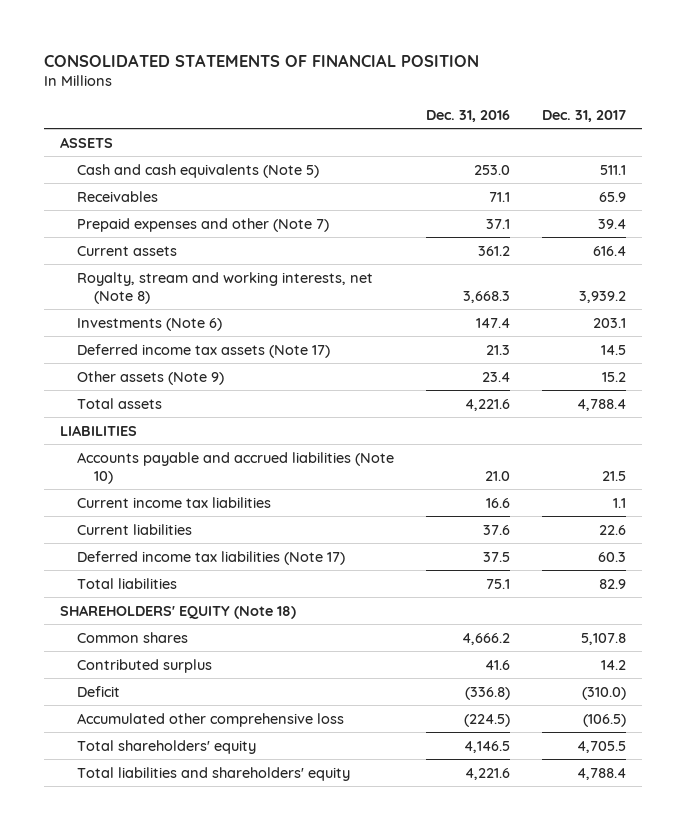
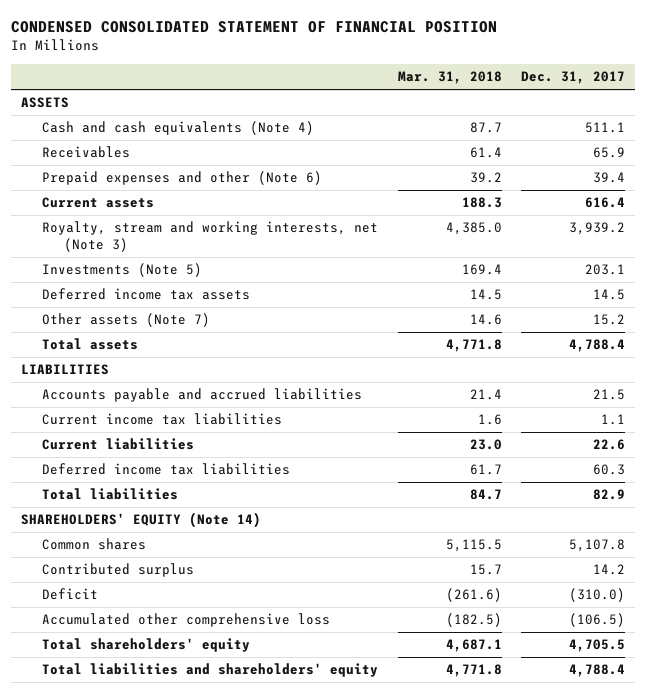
[44,53,480,67] CONSOLIDATED STATEMENTS OF FINANCIAL POSITION -> [10,20,497,33] CONDENSED CONSOLIDATED STATEMENT OF FINANCIAL POSITION
[426,109,511,122] Dec. 31, 2016 -> none
none -> [397,71,502,85] Mar. 31, 2018
[77,163,320,178] Cash and cash equivalents (Note 5) -> [42,121,315,136] Cash and cash equivalents (Note 4)
[77,217,330,232] Prepaid expenses and other (Note 7) -> [42,171,323,186] Prepaid expenses and other (Note 6)
[77,271,374,304] Royalty, stream and working interests, net (Note 8) -> [42,221,379,253] Royalty, stream and working interests, net (Note 3)
[77,317,223,331] Investments (Note 6) -> [42,263,203,278] Investments (Note 5)
[77,343,331,358] Deferred income tax assets (Note 17) -> [42,288,251,301] Deferred income tax assets
[77,370,225,385] Other assets (Note 9) -> [42,313,211,328] Other assets (Note 7)
[77,451,395,484] Accounts payable and accrued liabilities (Note 10) -> [42,388,363,403] Accounts payable and accrued liabilities
[77,550,346,565] Deferred income tax liabilities (Note 17) -> [42,463,291,476] Deferred income tax liabilities
[60,604,297,619] SHAREHOLDERS' EQUITY (Note 18) -> [20,512,261,529] SHAREHOLDERS' EQUITY (Note 14)

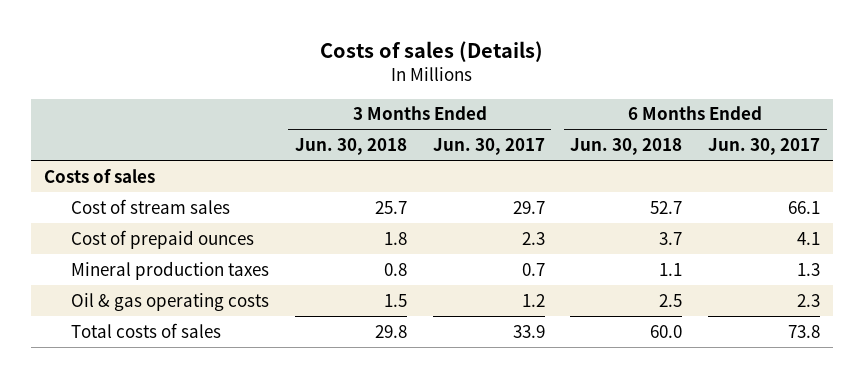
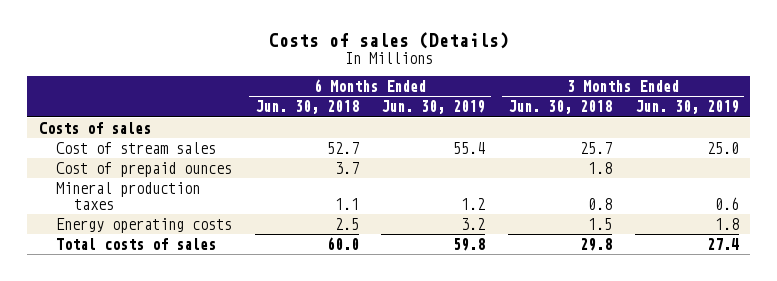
[432,138,545,156] Jun. 30, 2017 -> none
[708,138,821,156] Jun. 30, 2017 -> none
none -> [381,100,486,115] Jun. 30, 2019
none -> [634,100,739,115] Jun. 30, 2019
[70,292,269,311] Oil & gas operating costs -> [56,217,233,233] Energy operating costs

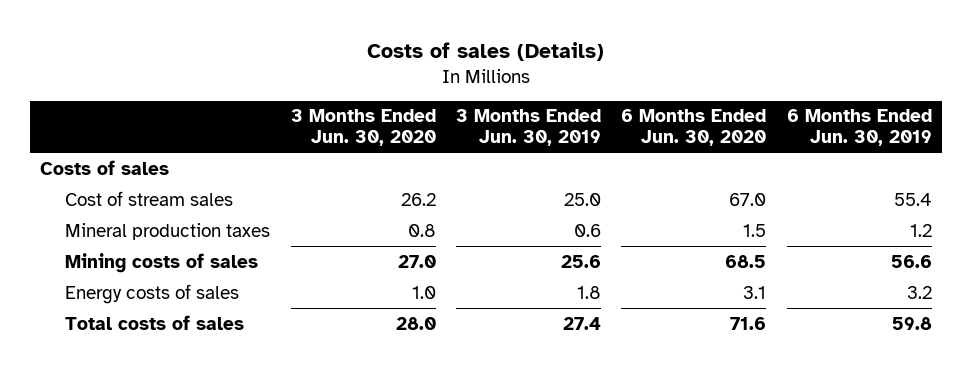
[254,100,359,115] Jun. 30, 2018 -> none
[507,100,612,115] Jun. 30, 2018 -> none
none -> [290,109,436,147] 3 Months Ended Jun. 30, 2020
none -> [621,109,767,147] 6 Months Ended Jun. 30, 2020
[56,161,233,177] Cost of prepaid ounces -> none
none -> [65,252,259,273] Mining costs of sales
[56,217,233,233] Energy operating costs -> [65,283,240,304] Energy costs of sales

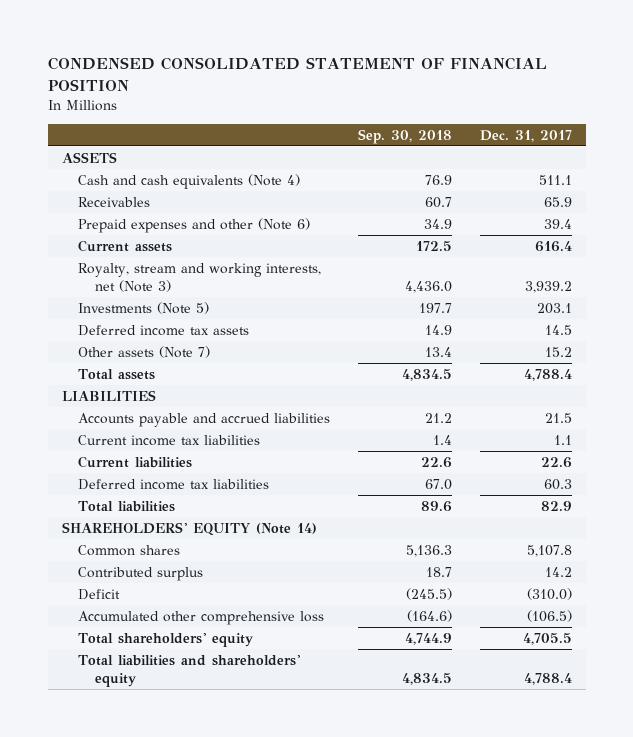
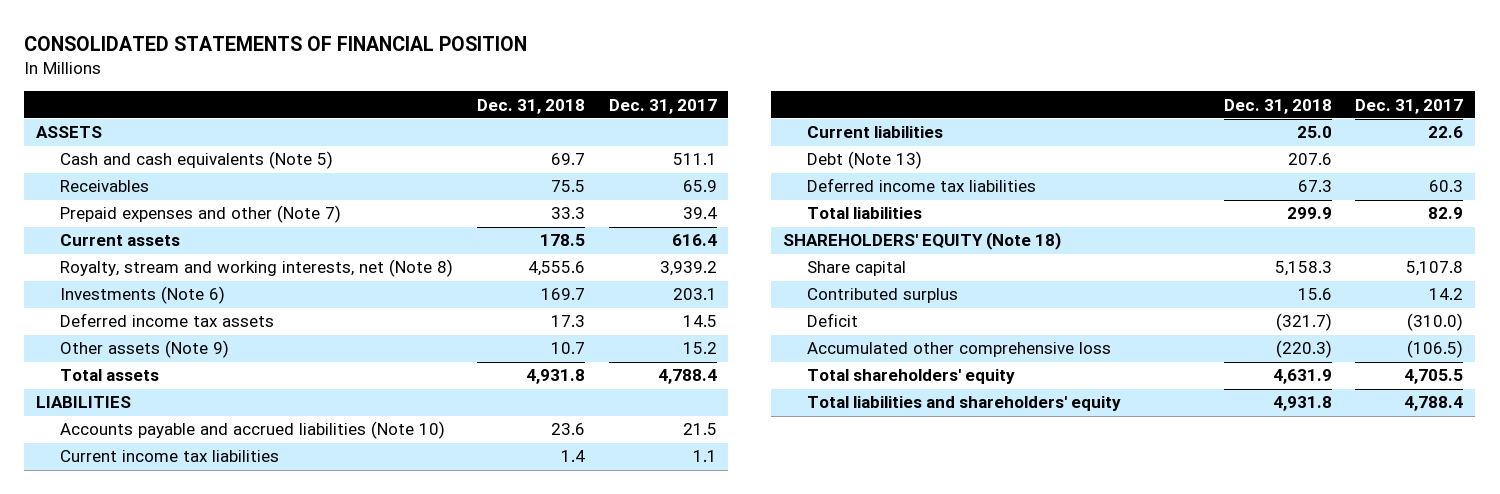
[47,57,547,92] CONDENSED CONSOLIDATED STATEMENT OF FINANCIAL POSITION -> [24,35,528,51] CONSOLIDATED STATEMENTS OF FINANCIAL POSITION
[357,128,452,144] Sep. 30, 2018 -> none
none -> [476,98,585,114] Dec. 31, 2018
[78,173,301,189] Cash and cash equivalents (Note 4) -> [60,151,334,170] Cash and cash equivalents (Note 5)
[78,217,311,233] Prepaid expenses and other (Note 6) -> [60,205,342,224] Prepaid expenses and other (Note 7)
[78,262,322,292] Royalty, stream and working interests, net (Note 3) -> [60,259,454,278] Royalty, stream and working interests, net (Note 8)
[78,301,210,314] Investments (Note 5) -> [60,286,226,305] Investments (Note 6)
[78,345,211,358] Other assets (Note 7) -> [60,340,230,359] Other assets (Note 9)
[78,412,331,427] Accounts payable and accrued liabilities -> [60,421,446,440] Accounts payable and accrued liabilities (Note 10)
none -> [807,151,923,170] Debt (Note 13)
[61,521,317,536] SHAREHOLDERS' EQUITY (Note 14) -> [783,232,1062,251] SHAREHOLDERS' EQUITY (Note 18)
[78,544,181,556] Common shares -> [807,261,907,277] Share capital

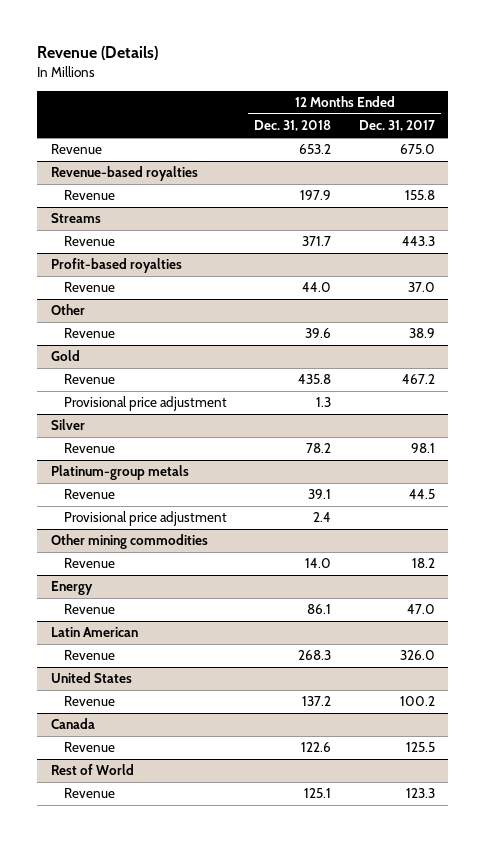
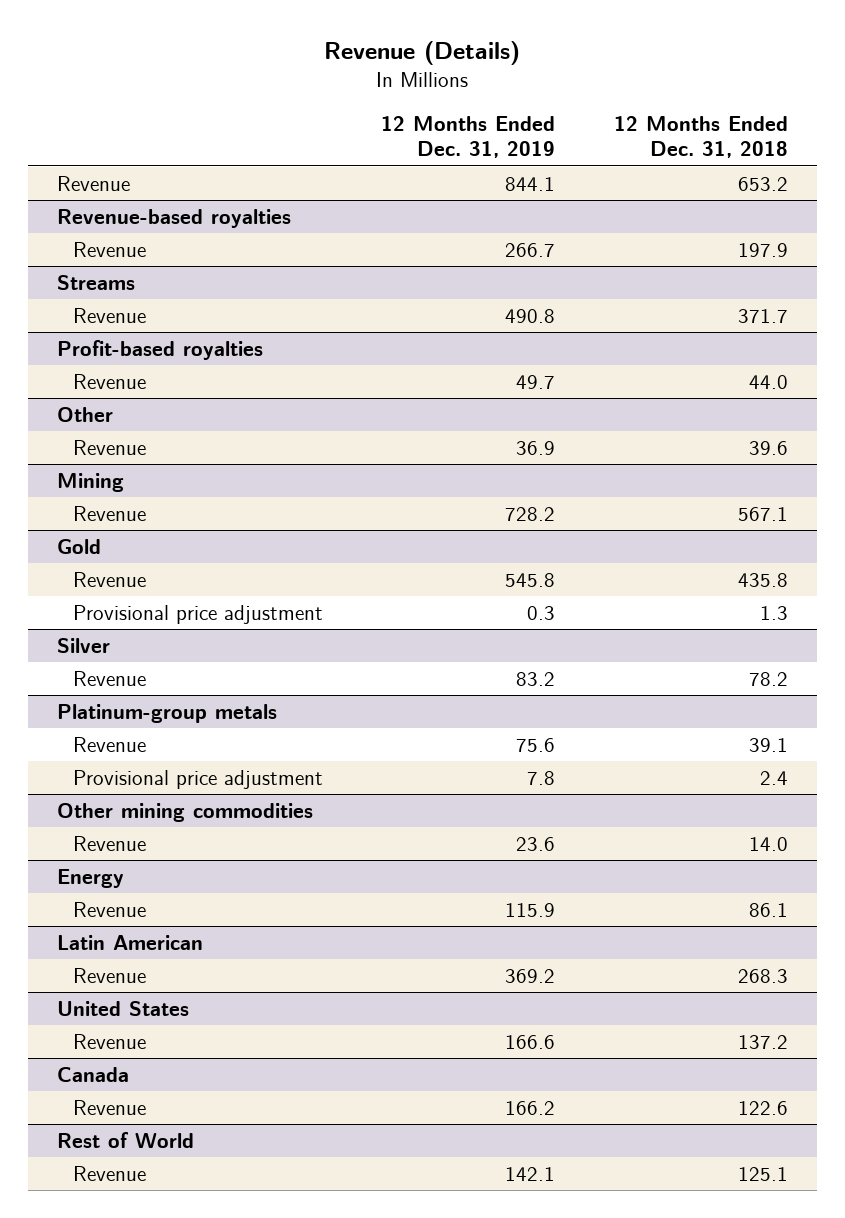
[358,120,435,132] Dec. 31, 2017 -> none
none -> [381,115,556,159] 12 Months Ended Dec. 31, 2019
none -> [57,472,125,492] Mining
none -> [72,505,146,521] Revenue

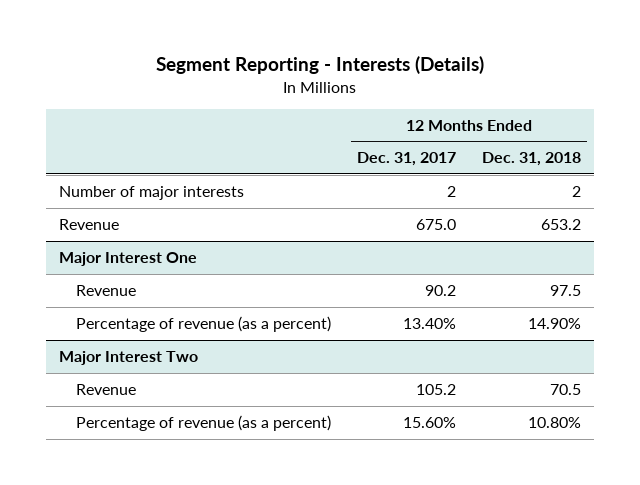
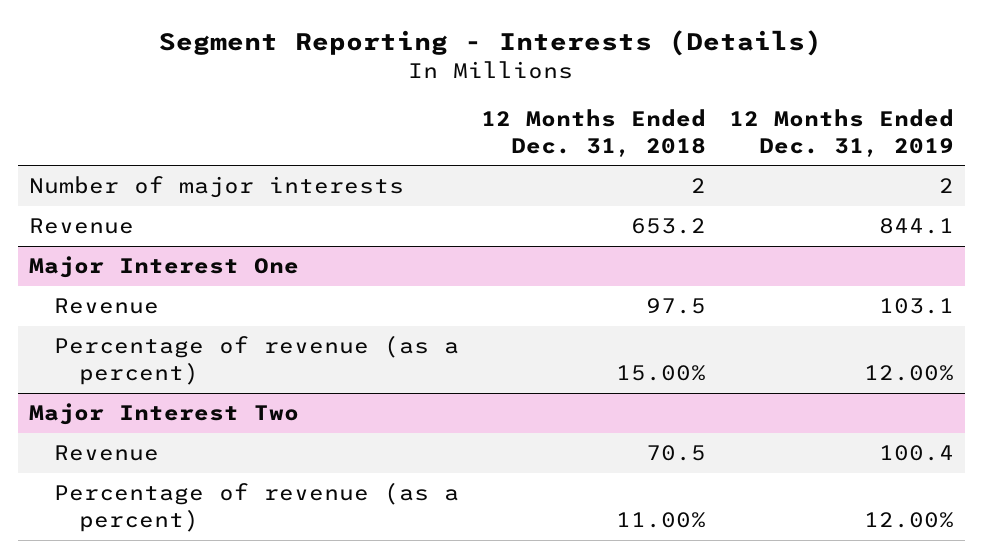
[357,152,457,167] Dec. 31, 2017 -> none
none -> [729,108,955,157] 12 Months Ended Dec. 31, 2019
[527,318,581,330] 14.90% -> [616,365,707,382] 15.00%
[527,417,581,429] 10.80% -> [616,512,707,529] 11.00%

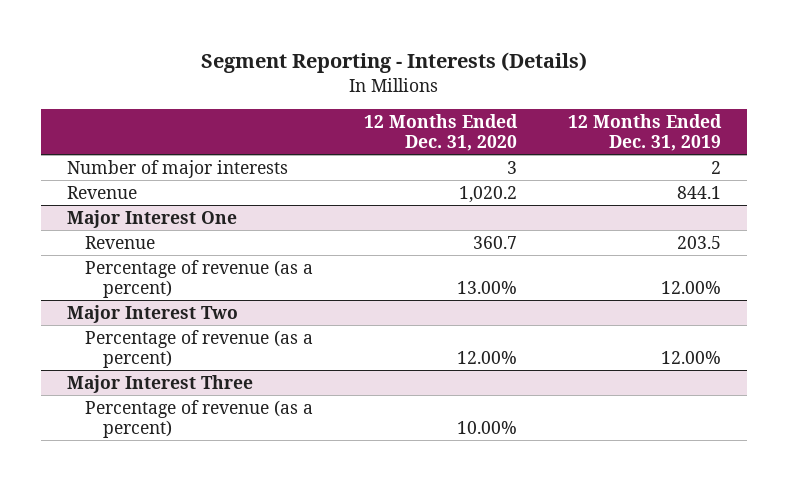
[481,108,707,157] 12 Months Ended Dec. 31, 2018 -> none
none -> [364,113,519,151] 12 Months Ended Dec. 31, 2020
[879,298,955,315] 103.1 -> [677,235,722,249] 203.5
[53,445,159,462] Revenue -> none
none -> [66,374,253,393] Major Interest Three
none -> [85,399,314,438] Percentage of revenue (as a percent)

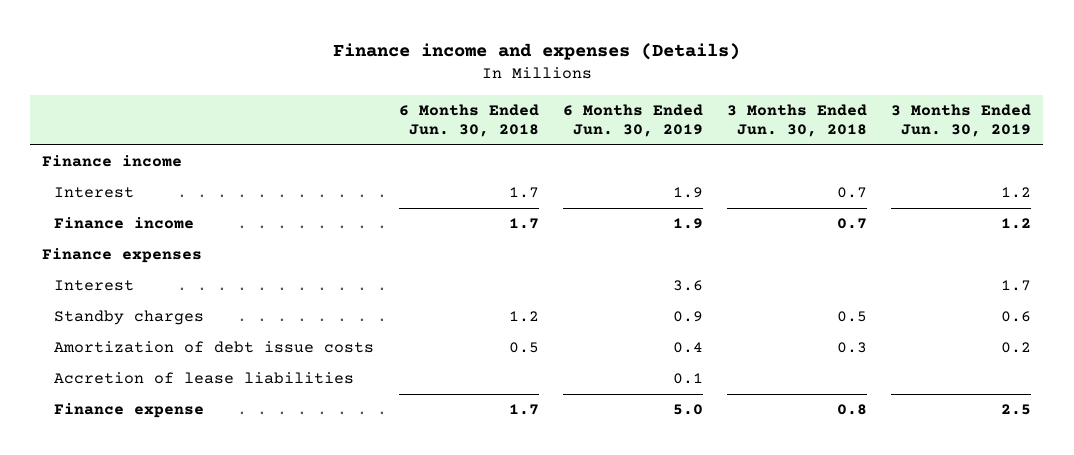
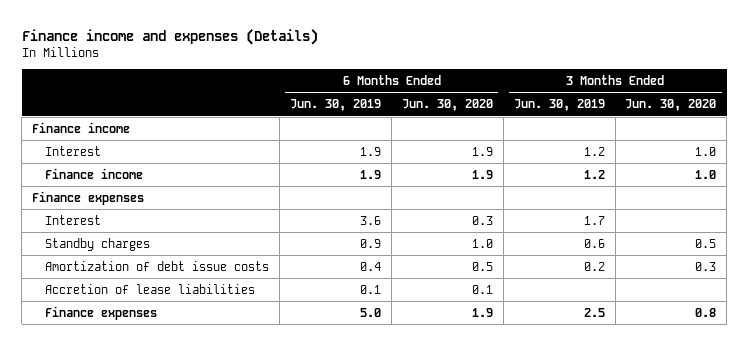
[398,103,539,138] 6 Months Ended Jun. 30, 2018 -> none
[727,103,868,138] 3 Months Ended Jun. 30, 2018 -> none
none -> [401,99,493,112] Jun. 30, 2020
none -> [625,99,717,112] Jun. 30, 2020
[54,403,205,419] Finance expense -> [45,305,158,320] Finance expenses

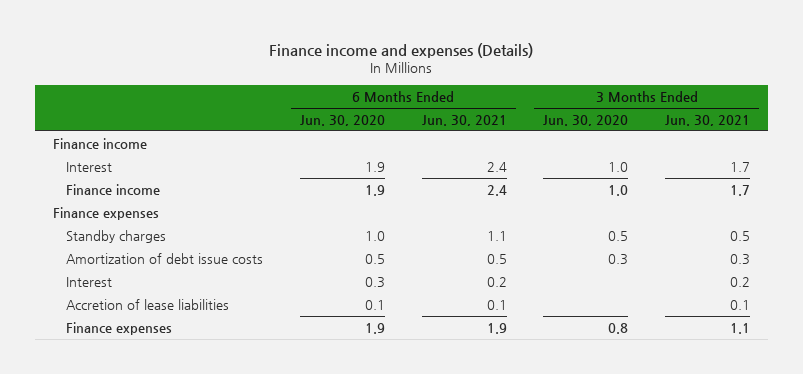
[290,99,382,112] Jun. 30, 2019 -> none
[513,99,605,112] Jun. 30, 2019 -> none
none -> [421,114,507,126] Jun. 30, 2021
none -> [664,114,750,126] Jun. 30, 2021
[45,214,102,225] Interest -> [66,276,113,287] Interest

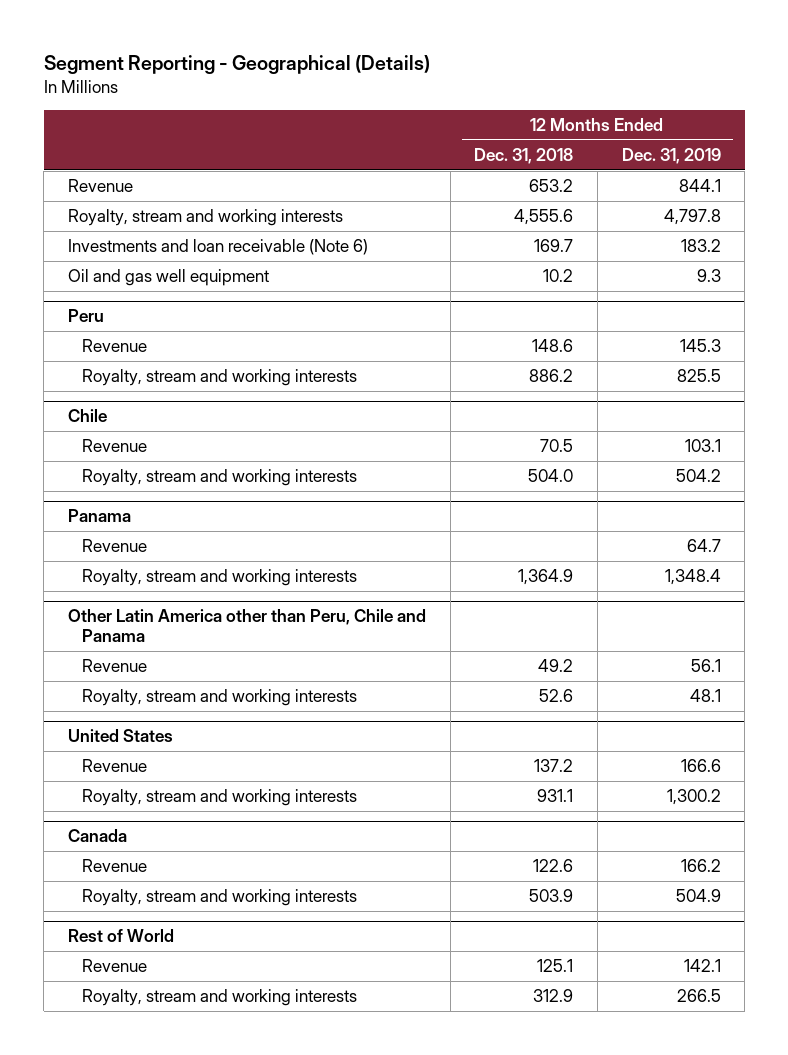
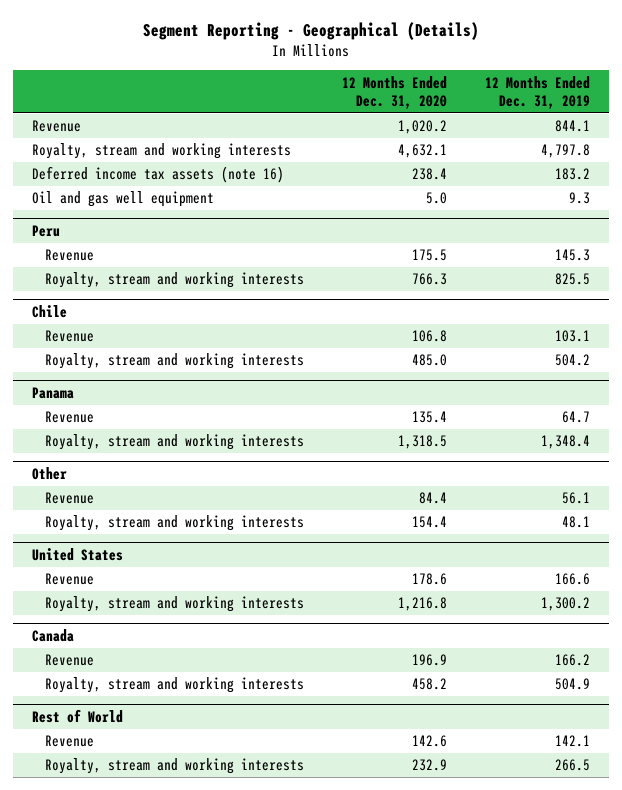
[474,147,574,164] Dec. 31, 2018 -> none
none -> [342,75,448,109] 12 Months Ended Dec. 31, 2020
[67,239,368,256] Investments and loan receivable (Note 6) -> [31,166,284,184] Deferred income tax assets (note 16)
[67,609,426,643] Other Latin America other than Peru, Chile and Panama -> [31,467,67,481] Other

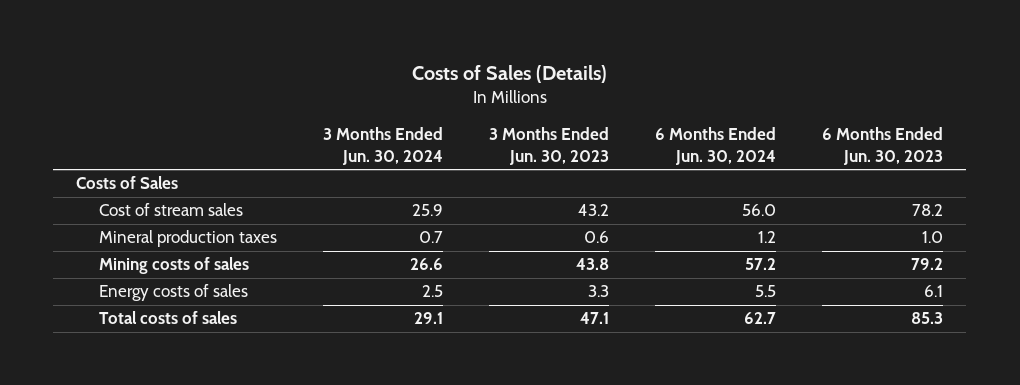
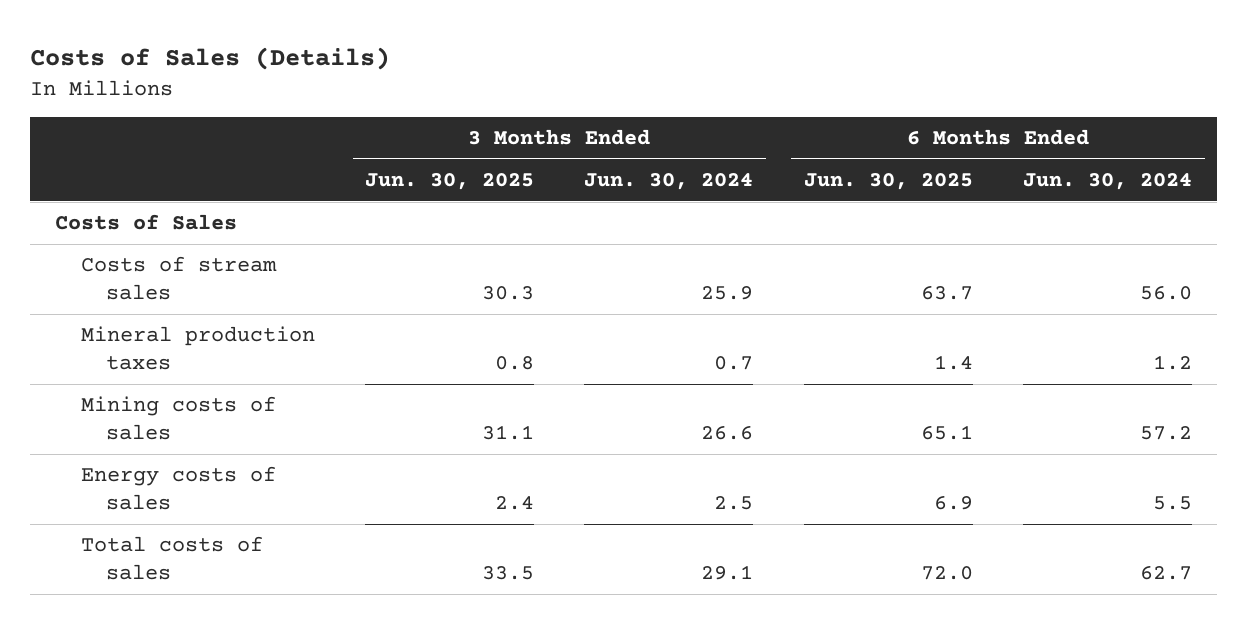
[489,126,610,165] 3 Months Ended Jun. 30, 2023 -> none
[822,126,944,165] 6 Months Ended Jun. 30, 2023 -> none
none -> [365,173,535,191] Jun. 30, 2025
none -> [803,173,973,191] Jun. 30, 2025
[99,203,244,217] Cost of stream sales -> [80,256,277,300] Costs of stream sales

